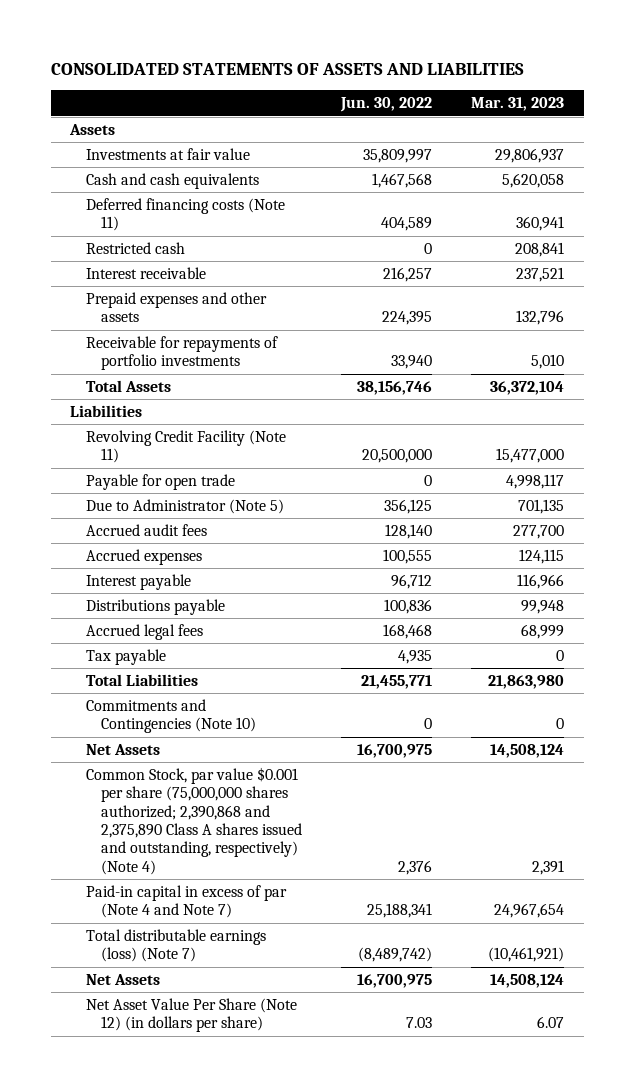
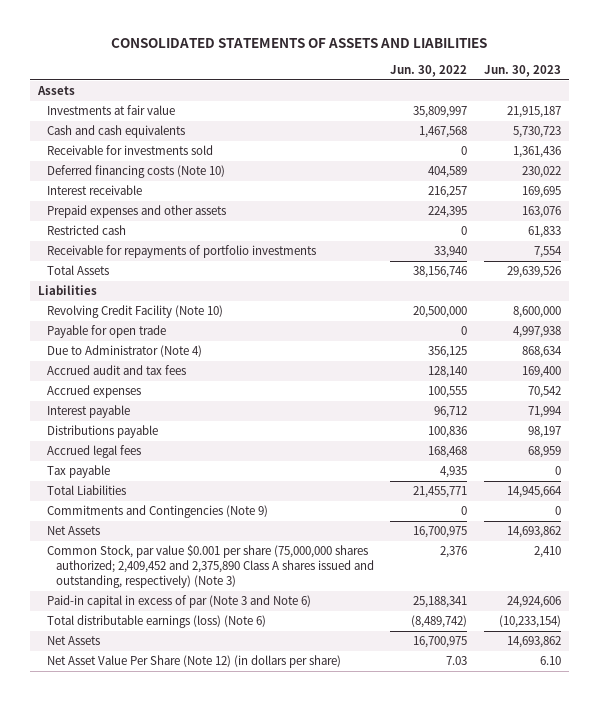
[471,97,565,112] Mar. 31, 2023 -> none
none -> [483,64,561,77] Jun. 30, 2023
none -> [47,145,214,156] Receivable for investments sold
[85,197,285,232] Deferred financing costs (Note 11) -> [47,165,226,179] Deferred financing costs (Note 10)
[85,241,185,254] Restricted cash -> [47,225,127,236] Restricted cash
[85,429,286,464] Revolving Credit Facility (Note 11) -> [47,305,224,319] Revolving Credit Facility (Note 10)
[85,498,284,514] Due to Administrator (Note 5) -> [47,345,203,358] Due to Administrator (Note 4)
[85,523,207,536] Accrued audit fees -> [47,365,187,376] Accrued audit and tax fees
[85,698,256,734] Commitments and Contingencies (Note 10) -> [47,505,269,519] Commitments and Contingencies (Note 9)
[85,766,302,875] Common Stock, par value $0.001 per share (75,000,000 shares authorized; 2,390,868 and 2,375,890 Class A shares issued and outstanding, respectively) (Note 4) -> [47,545,375,589] Common Stock, par value $0.001 per share (75,000,000 shares authorized; 2,409,452 and 2,375,890 Class A shares issued and outstanding, respectively) (Note 3)
[85,884,287,919] Paid-in capital in excess of par (Note 4 and Note 7) -> [47,595,312,609] Paid-in capital in excess of par (Note 3 and Note 6)
[85,928,266,963] Total distributable earnings (loss) (Note 7) -> [47,615,267,629] Total distributable earnings (loss) (Note 6)

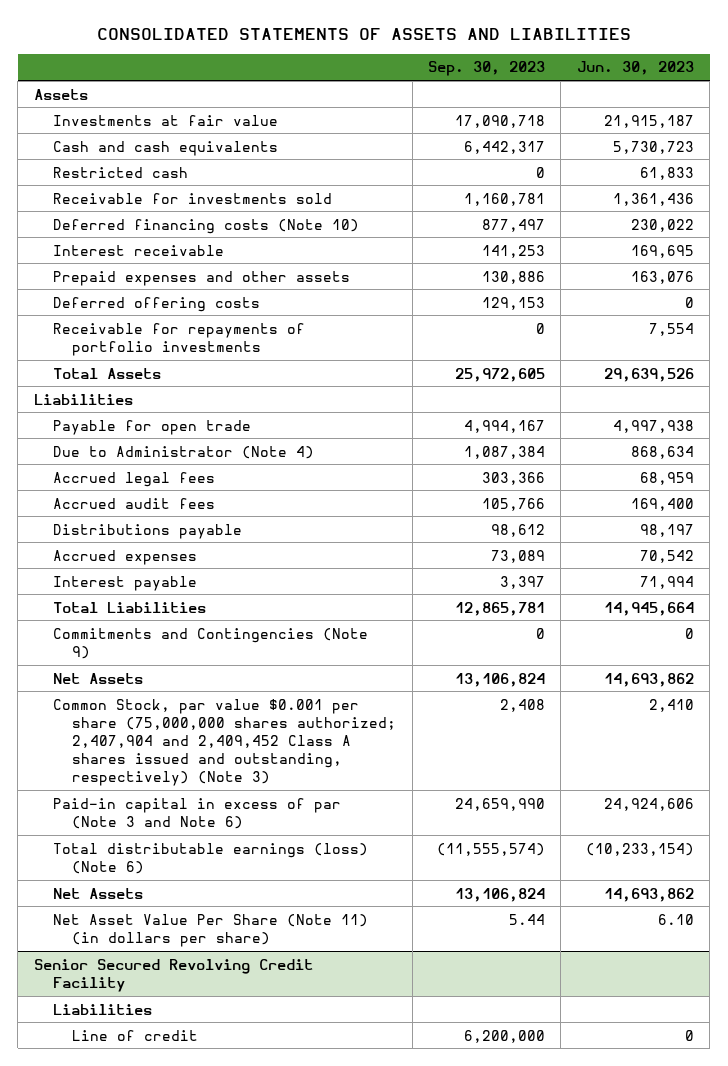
[390,64,468,77] Jun. 30, 2022 -> none
none -> [428,61,546,77] Sep. 30, 2023
[47,225,127,236] Restricted cash -> [52,166,188,178] Restricted cash
none -> [52,296,260,312] Deferred offering costs
[47,305,224,319] Revolving Credit Facility (Note 10) -> none
[47,445,142,459] Accrued legal fees -> [52,471,215,487] Accrued legal fees
[47,365,187,376] Accrued audit and tax fees -> [52,497,215,509] Accrued audit fees
[47,425,159,439] Distributions payable -> [52,523,242,539] Distributions payable
[47,465,111,479] Tax payable -> none
[47,545,375,589] Common Stock, par value $0.001 per share (75,000,000 shares authorized; 2,409,452 and 2,375,890 Class A shares issued and outstanding, respectively) (Note 3) -> [52,698,397,787] Common Stock, par value $0.001 per share (75,000,000 shares authorized; 2,407,904 and 2,409,452 Class A shares issued and outstanding, respectively) (Note 3)
[47,655,342,669] Net Asset Value Per Share (Note 12) (in dollars per share) -> [52,913,368,947] Net Asset Value Per Share (Note 11) (in dollars per share)
none -> [33,958,313,992] Senior Secured Revolving Credit Facility
none -> [52,1003,152,1015] Liabilities
none -> [72,1029,199,1041] Line of credit

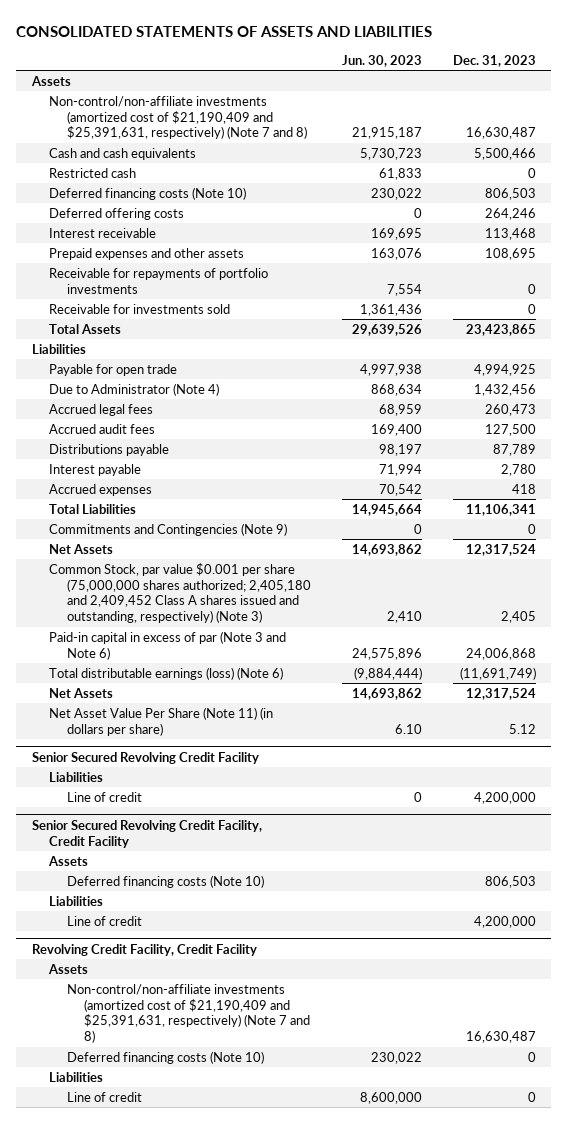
[428,61,546,77] Sep. 30, 2023 -> none
none -> [452,55,536,68] Dec. 31, 2023
[52,114,278,126] Investments at fair value -> [49,95,307,140] Non-control/non-affiliate investments (amortized cost of $21,190,409 and $25,391,631, respectively) (Note 7 and 8)
[52,296,260,312] Deferred offering costs -> [49,207,185,220] Deferred offering costs
[52,192,332,204] Receivable for investments sold -> [49,303,231,314] Receivable for investments sold
[52,549,197,565] Accrued expenses -> [49,483,153,496] Accrued expenses
[52,698,397,787] Common Stock, par value $0.001 per share (75,000,000 shares authorized; 2,407,904 and 2,409,452 Class A shares issued and outstanding, respectively) (Note 3) -> [49,562,311,624] Common Stock, par value $0.001 per share (75,000,000 shares authorized; 2,405,180 and 2,409,452 Class A shares issued and outstanding, respectively) (Note 3)
[603,797,694,811] 24,924,606 -> [351,647,422,660] 24,575,896
[585,842,694,856] (10,233,154) -> [353,666,422,680] (9,884,444)
none -> [31,819,262,848] Senior Secured Revolving Credit Facility, Credit Facility
none -> [48,855,89,866] Assets
none -> [66,874,264,888] Deferred financing costs (Note 10)
none -> [49,895,104,906] Liabilities
none -> [66,915,142,926] Line of credit
none -> [31,943,257,956] Revolving Credit Facility, Credit Facility
none -> [48,963,89,974] Assets
none -> [66,983,310,1044] Non-control/non-affiliate investments (amortized cost of $21,190,409 and $25,391,631, respectively) (Note 7 and 8)
none -> [66,1050,264,1064] Deferred financing costs (Note 10)
none -> [49,1071,104,1082] Liabilities
none -> [66,1091,142,1102] Line of credit

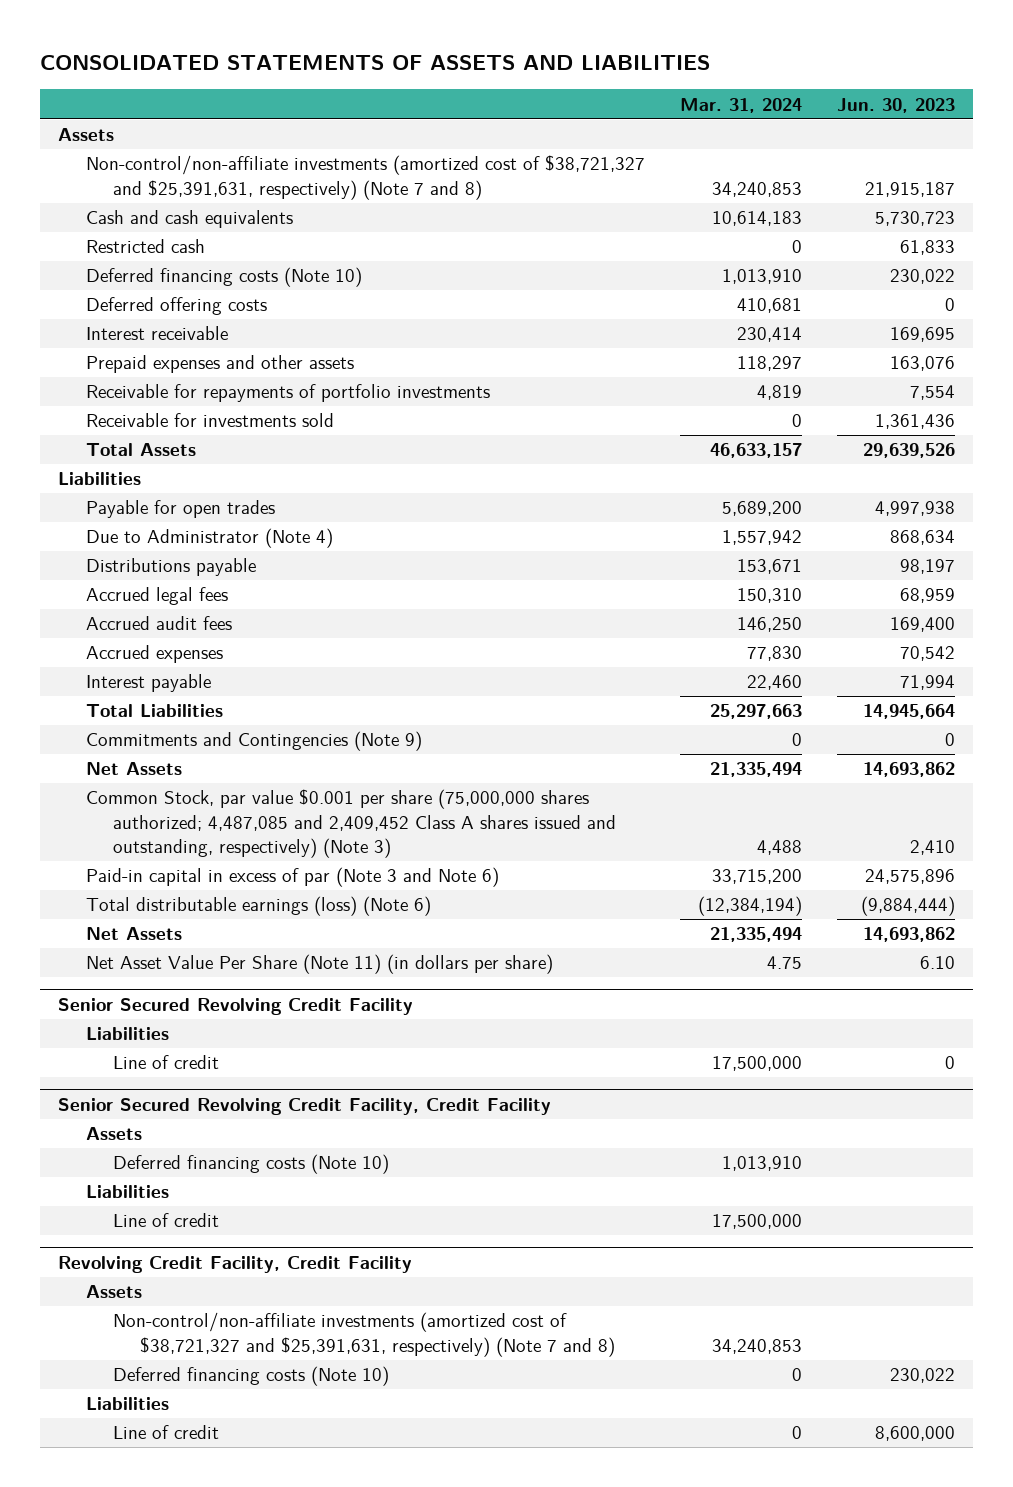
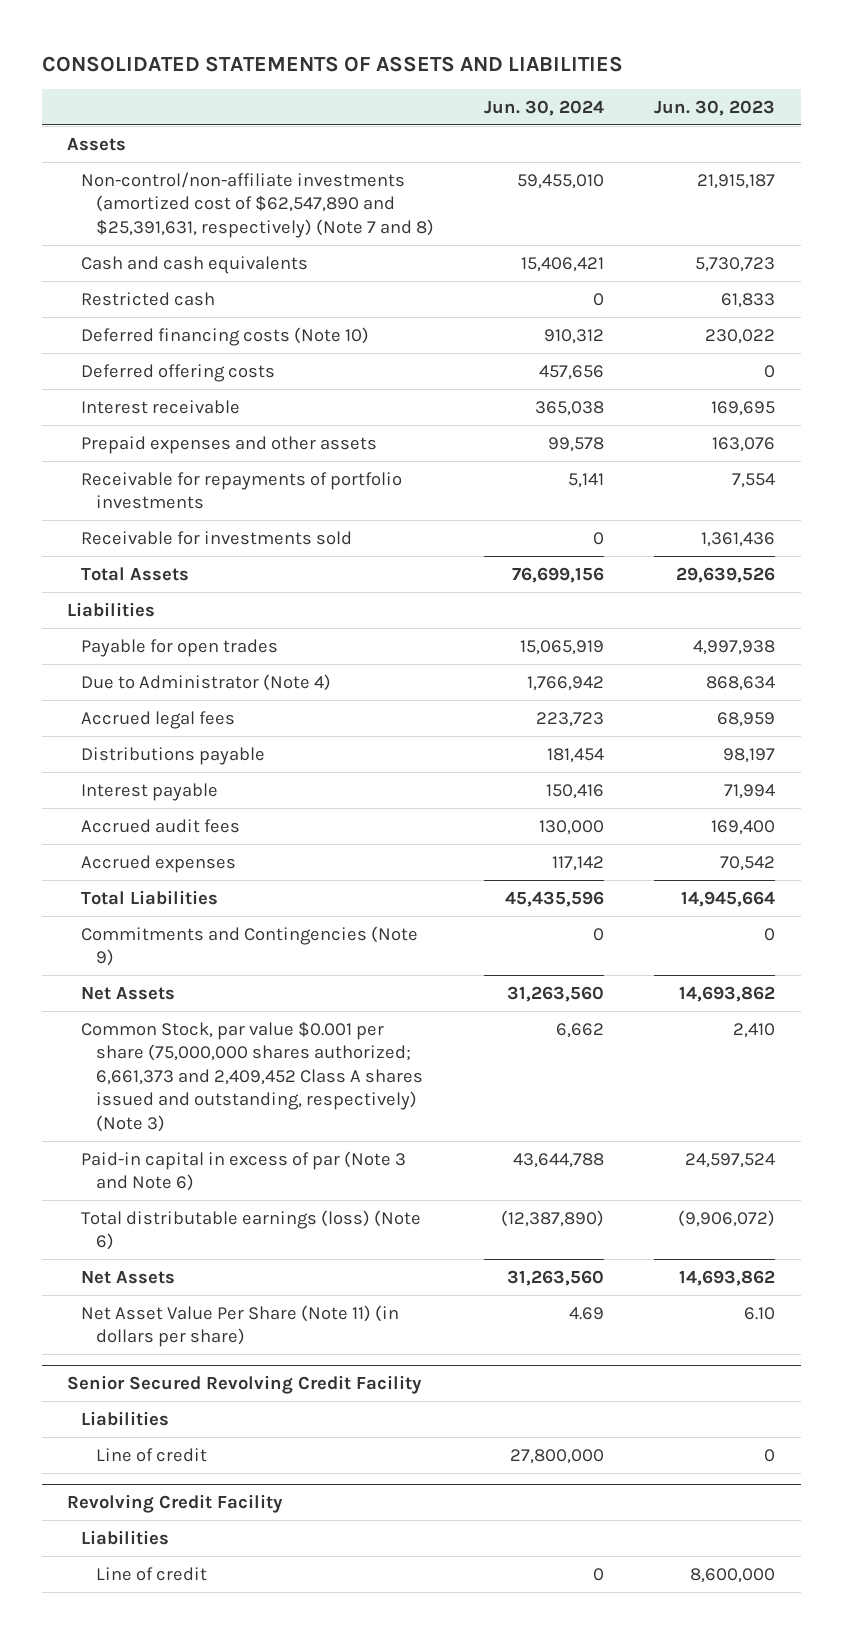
[679,97,802,113] Mar. 31, 2024 -> none
none -> [484,99,605,116] Jun. 30, 2024
[85,155,645,200] Non-control/non-affiliate investments (amortized cost of $38,721,327 and $25,391,631, respectively) (Note 7 and 8) -> [81,171,434,238] Non-control/non-affiliate investments (amortized cost of $62,547,890 and $25,391,631, respectively) (Note 7 and 8)
[85,558,256,577] Distributions payable -> [81,746,266,765] Distributions payable
[85,674,211,693] Interest payable -> [81,782,219,801] Interest payable
[85,789,616,859] Common Stock, par value $0.001 per share (75,000,000 shares authorized; 4,487,085 and 2,409,452 Class A shares issued and outstanding, respectively) (Note 3) -> [81,1020,423,1132] Common Stock, par value $0.001 per share (75,000,000 shares authorized; 6,661,373 and 2,409,452 Class A shares issued and outstanding, respectively) (Note 3)
[865,869,956,885] 24,575,896 -> [685,1152,776,1168] 24,597,524
[861,896,956,917] (9,884,444) -> [678,1209,776,1227] (9,906,072)
[58,1097,552,1115] Senior Secured Revolving Credit Facility, Credit Facility -> none
[85,1127,142,1141] Assets -> none
[112,1154,389,1175] Deferred financing costs (Note 10) -> none
[85,1185,169,1199] Liabilities -> none
[112,1213,219,1228] Line of credit -> none
[85,1285,142,1299] Assets -> none
[112,1312,616,1357] Non-control/non-affiliate investments (amortized cost of $38,721,327 and $25,391,631, respectively) (Note 7 and 8) -> none
[112,1366,389,1387] Deferred financing costs (Note 10) -> none
[58,1255,413,1273] Revolving Credit Facility, Credit Facility -> [67,1494,284,1514] Revolving Credit Facility

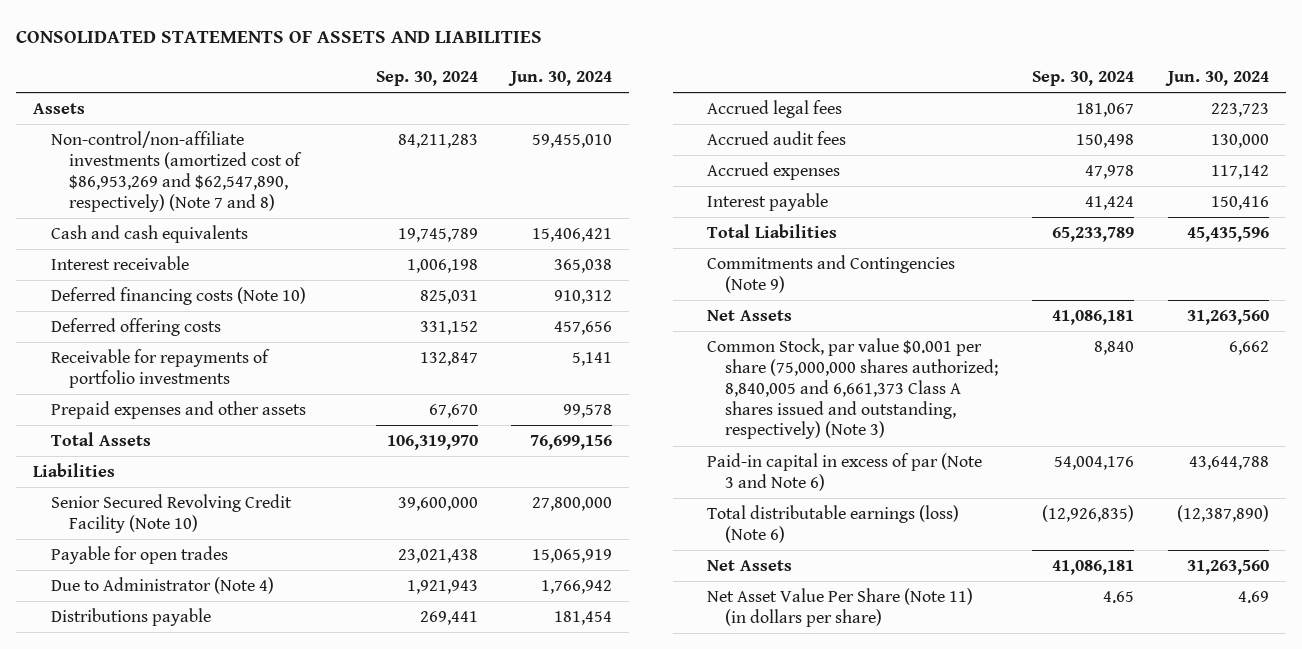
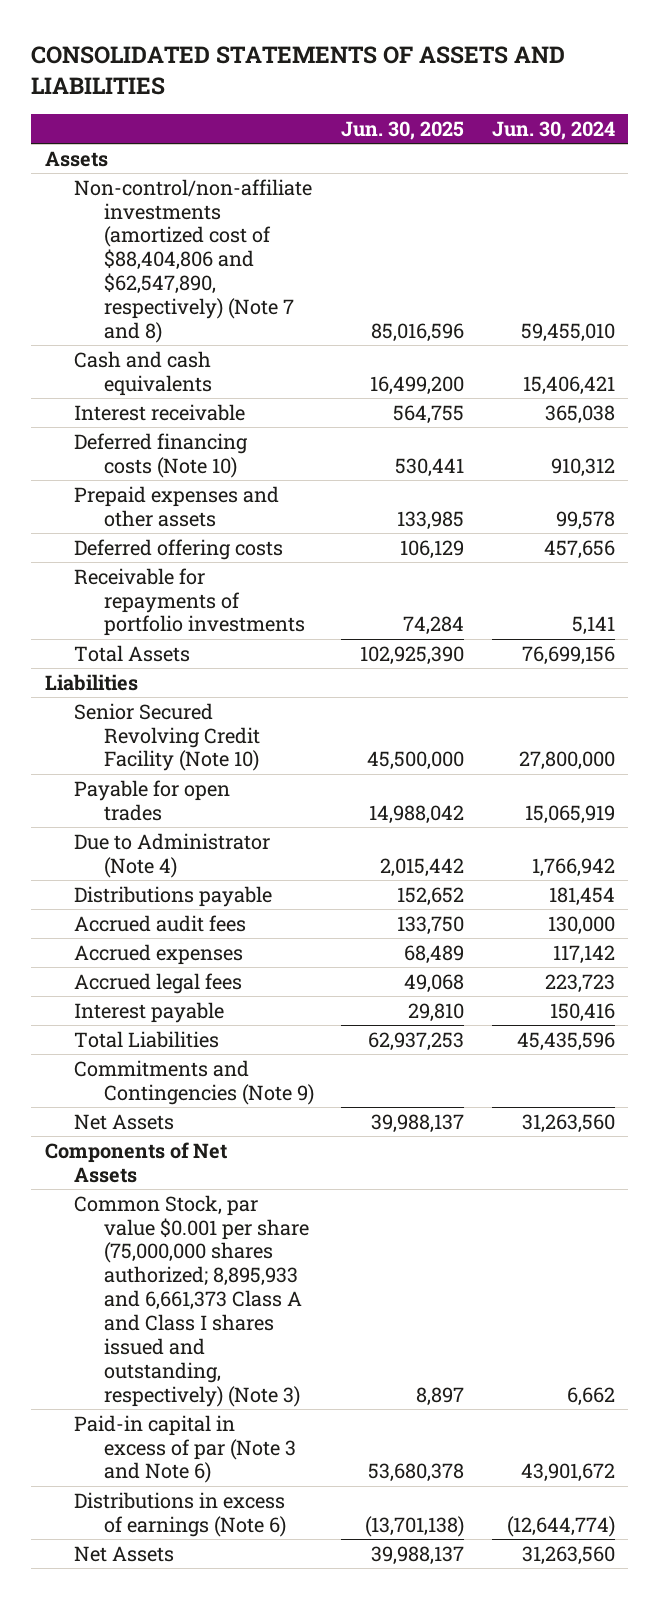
[375,70,478,86] Sep. 30, 2024 -> none
none -> [341,120,465,140] Jun. 30, 2025
[51,130,302,212] Non-control/non-affiliate investments (amortized cost of $86,953,269 and $62,547,890, respectively) (Note 7 and 8) -> [74,178,313,344] Non-control/non-affiliate investments (amortized cost of $88,404,806 and $62,547,890, respectively) (Note 7 and 8)
[51,400,307,419] Prepaid expenses and other assets -> [74,485,280,527] Prepaid expenses and other assets
[707,99,843,118] Accrued legal fees -> [74,972,243,994] Accrued legal fees
none -> [45,1141,228,1183] Components of Net Assets
[707,337,999,440] Common Stock, par value $0.001 per share (75,000,000 shares authorized; 8,840,005 and 6,661,373 Class A shares issued and outstanding, respectively) (Note 3) -> [74,1194,309,1407] Common Stock, par value $0.001 per share (75,000,000 shares authorized; 8,895,933 and 6,661,373 Class A and Class I shares issued and outstanding, respectively) (Note 3)
[1188,455,1269,470] 43,644,788 -> [520,1463,615,1483] 43,901,672
[707,504,960,543] Total distributable earnings (loss) (Note 6) -> [74,1491,286,1537] Distributions in excess of earnings (Note 6)
[1176,504,1269,522] (12,387,890) -> [506,1515,615,1537] (12,644,774)
[707,587,974,627] Net Asset Value Per Share (Note 11) (in dollars per share) -> none

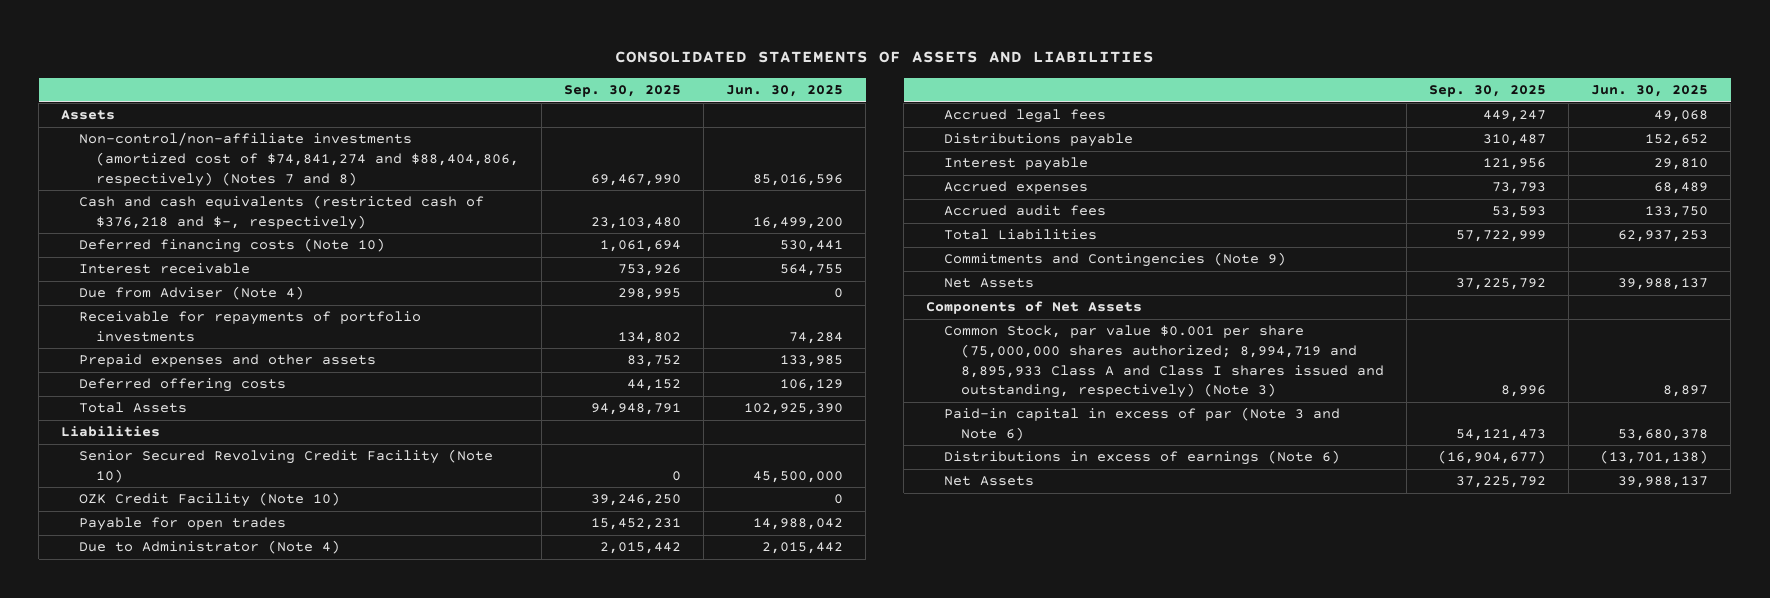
[491,120,615,140] Jun. 30, 2024 -> none
none -> [564,85,682,98] Sep. 30, 2025
[74,178,313,344] Non-control/non-affiliate investments (amortized cost of $88,404,806 and $62,547,890, respectively) (Note 7 and 8) -> [78,132,520,187] Non-control/non-affiliate investments (amortized cost of $74,841,274 and $88,404,806, respectively) (Notes 7 and 8)
[74,350,212,396] Cash and cash equivalents -> [78,195,484,230] Cash and cash equivalents (restricted cash of $376,218 and $-, respectively)
[74,403,246,421] Interest receivable -> [78,263,250,275] Interest receivable
none -> [78,286,304,301] Due from Adviser (Note 4)
[74,567,305,637] Receivable for repayments of portfolio investments -> [78,311,421,342] Receivable for repayments of portfolio investments
none -> [78,492,340,508] OZK Credit Facility (Note 10)
[74,885,273,907] Distributions payable -> [943,133,1133,148] Distributions payable
[74,943,244,965] Accrued expenses -> [943,181,1088,195] Accrued expenses
[74,914,247,932] Accrued audit fees -> [943,205,1106,217] Accrued audit fees
[74,1194,309,1407] Common Stock, par value $0.001 per share (75,000,000 shares authorized; 8,895,933 and 6,661,373 Class A and Class I shares issued and outstanding, respectively) (Note 3) -> [943,325,1385,399] Common Stock, par value $0.001 per share (75,000,000 shares authorized; 8,994,719 and 8,895,933 Class A and Class I shares issued and outstanding, respectively) (Note 3)

